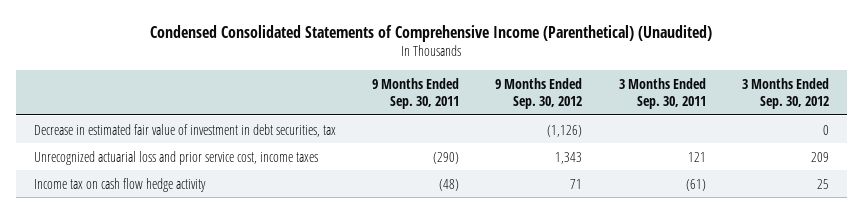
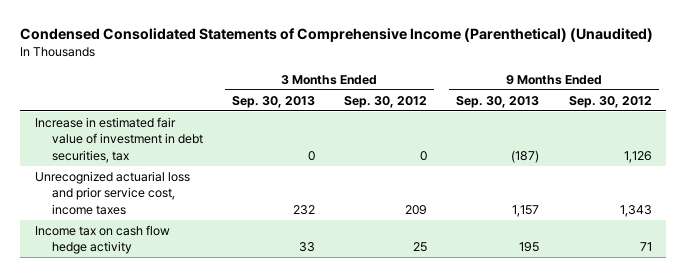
[372,77,460,110] 9 Months Ended Sep. 30, 2011 -> none
[618,77,706,110] 3 Months Ended Sep. 30, 2011 -> none
none -> [231,95,315,108] Sep. 30, 2013
none -> [456,95,540,108] Sep. 30, 2013
[33,123,336,137] Decrease in estimated fair value of investment in debt securities, tax -> [34,116,203,163] Increase in estimated fair value of investment in debt securities, tax
[547,124,583,137] (1,126) -> [623,150,652,163] 1,126

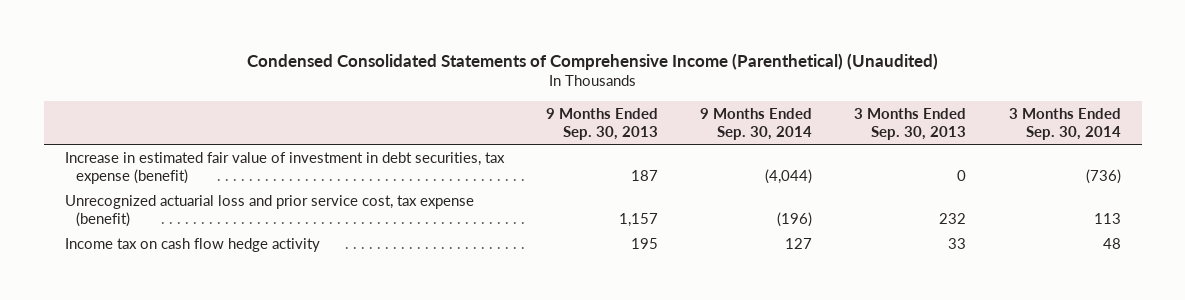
[344,95,428,108] Sep. 30, 2012 -> none
[568,95,652,108] Sep. 30, 2012 -> none
none -> [700,108,813,141] 9 Months Ended Sep. 30, 2014
none -> [1008,108,1121,141] 3 Months Ended Sep. 30, 2014
[34,116,203,163] Increase in estimated fair value of investment in debt securities, tax -> [64,151,505,185] Increase in estimated fair value of investment in debt securities, tax expense (benefit)
[511,149,540,163] (187) -> [630,170,658,182] 187
[34,170,190,215] Unrecognized actuarial loss and prior service cost, income taxes -> [64,194,474,228] Unrecognized actuarial loss and prior service cost, tax expense (benefit)

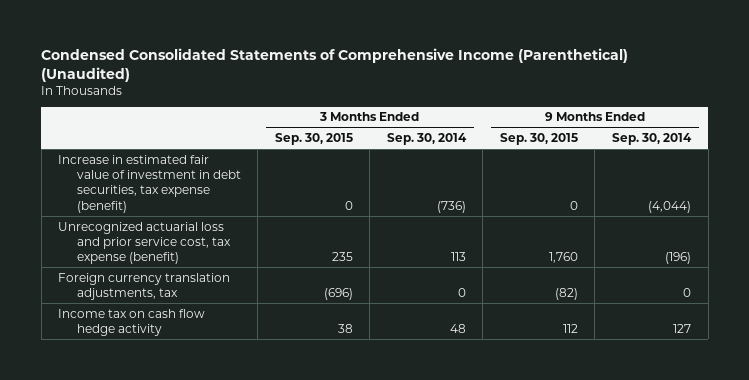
[545,108,658,141] 9 Months Ended Sep. 30, 2013 -> none
[854,108,967,141] 3 Months Ended Sep. 30, 2013 -> none
none -> [274,132,353,145] Sep. 30, 2015
none -> [499,132,578,145] Sep. 30, 2015
none -> [58,272,231,300] Foreign currency translation adjustments, tax

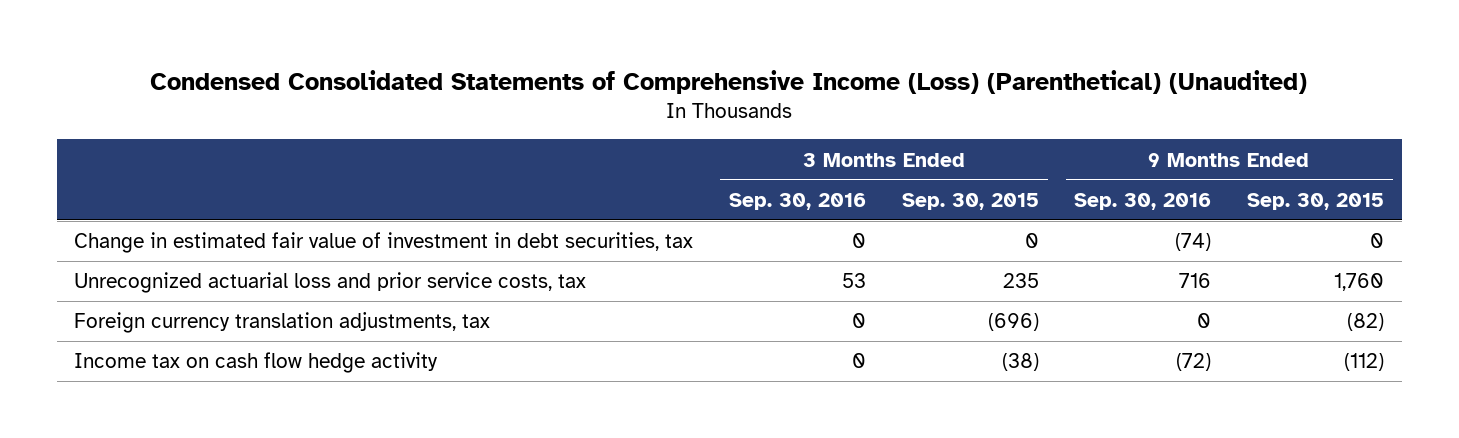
[41,47,629,82] Condensed Consolidated Statements of Comprehensive Income (Parenthetical) (Unaudited) -> [150,69,1308,94] Condensed Consolidated Statements of Comprehensive Income (Loss) (Parenthetical) (Unaudited)
[386,132,467,145] Sep. 30, 2014 -> none
[611,132,692,145] Sep. 30, 2014 -> none
none -> [729,192,867,210] Sep. 30, 2016
none -> [1074,192,1212,210] Sep. 30, 2016
[58,154,241,213] Increase in estimated fair value of investment in debt securities, tax expense (benefit) -> [74,232,694,254] Change in estimated fair value of investment in debt securities, tax
[58,221,231,265] Unrecognized actuarial loss and prior service cost, tax expense (benefit) -> [74,272,587,294] Unrecognized actuarial loss and prior service costs, tax
[337,323,353,333] 38 -> [1001,353,1039,372] (38)
[562,323,578,333] 112 -> [1344,353,1385,372] (112)

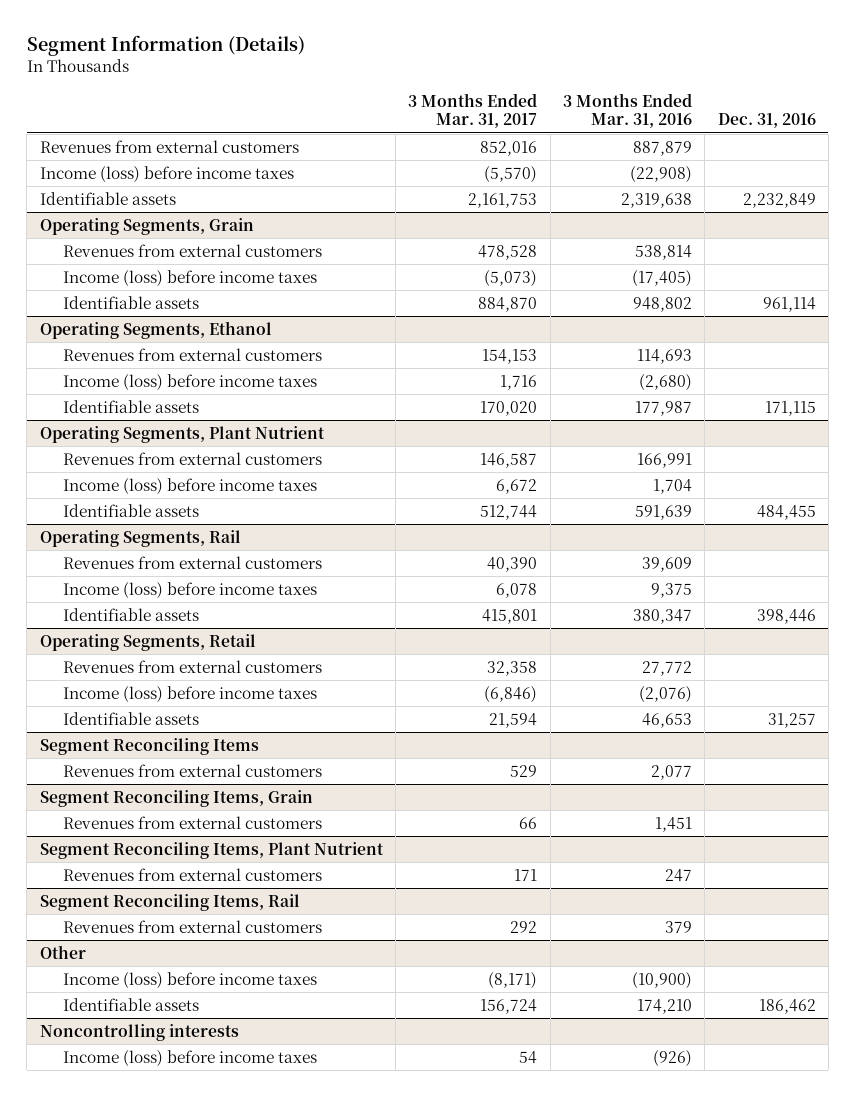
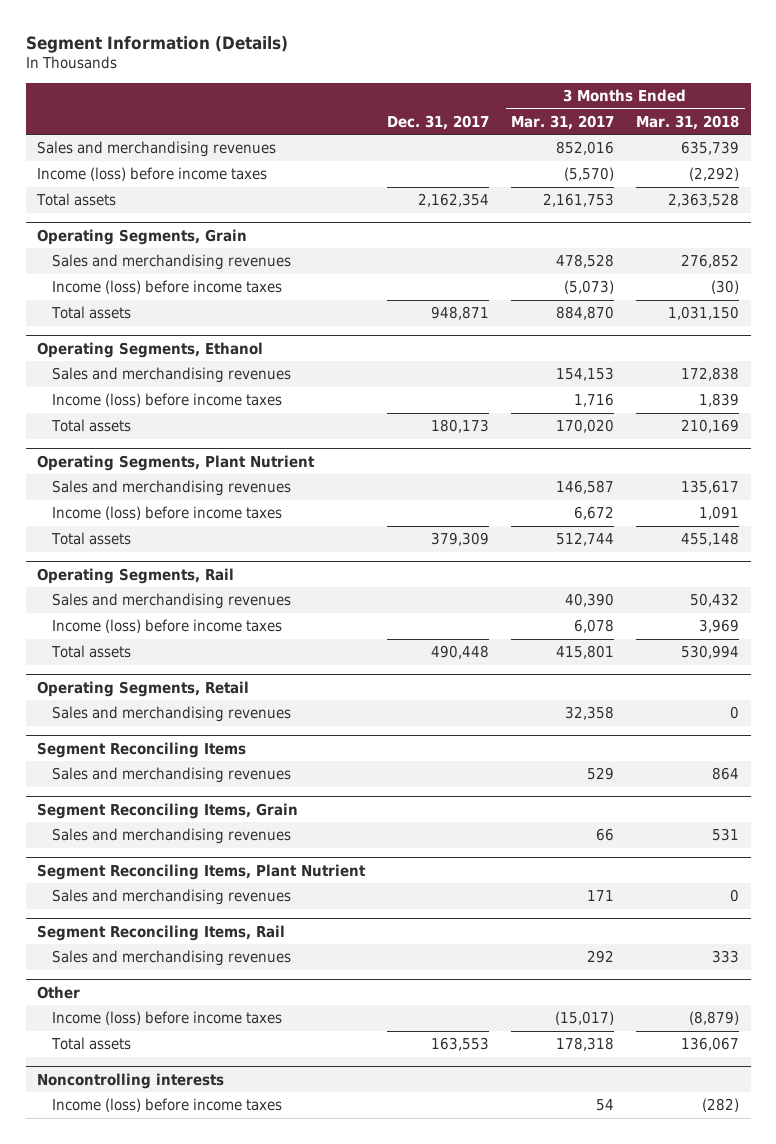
[563,92,693,129] 3 Months Ended Mar. 31, 2016 -> none
[717,113,816,129] Dec. 31, 2016 -> none
none -> [387,114,490,130] Dec. 31, 2017
none -> [636,114,740,130] Mar. 31, 2018
[39,139,299,153] Revenues from external customers -> [36,141,276,158] Sales and merchandising revenues
[39,191,176,205] Identifiable assets -> [35,193,116,207] Total assets
[63,243,323,257] Revenues from external customers -> [52,254,292,271] Sales and merchandising revenues
[63,295,200,309] Identifiable assets -> [51,306,132,320] Total assets
[63,347,323,361] Revenues from external customers -> [52,367,292,384] Sales and merchandising revenues
[63,399,200,413] Identifiable assets -> [51,419,132,433] Total assets
[63,451,323,465] Revenues from external customers -> [52,480,292,497] Sales and merchandising revenues
[63,503,200,517] Identifiable assets -> [51,532,132,546] Total assets
[63,555,323,569] Revenues from external customers -> [52,593,292,610] Sales and merchandising revenues
[63,607,200,621] Identifiable assets -> [51,645,132,659] Total assets
[63,685,318,703] Income (loss) before income taxes -> none
[63,711,200,725] Identifiable assets -> none
[63,659,323,673] Revenues from external customers -> [52,706,292,723] Sales and merchandising revenues
[63,763,323,777] Revenues from external customers -> [52,767,292,784] Sales and merchandising revenues
[63,815,323,829] Revenues from external customers -> [52,828,292,845] Sales and merchandising revenues
[63,867,323,881] Revenues from external customers -> [52,889,292,906] Sales and merchandising revenues
[63,919,323,933] Revenues from external customers -> [52,950,292,967] Sales and merchandising revenues
[488,971,538,989] (8,171) -> [555,1011,615,1026] (15,017)
[63,997,200,1011] Identifiable assets -> [51,1037,132,1051] Total assets
[480,998,538,1014] 156,724 -> [556,1037,615,1052] 178,318

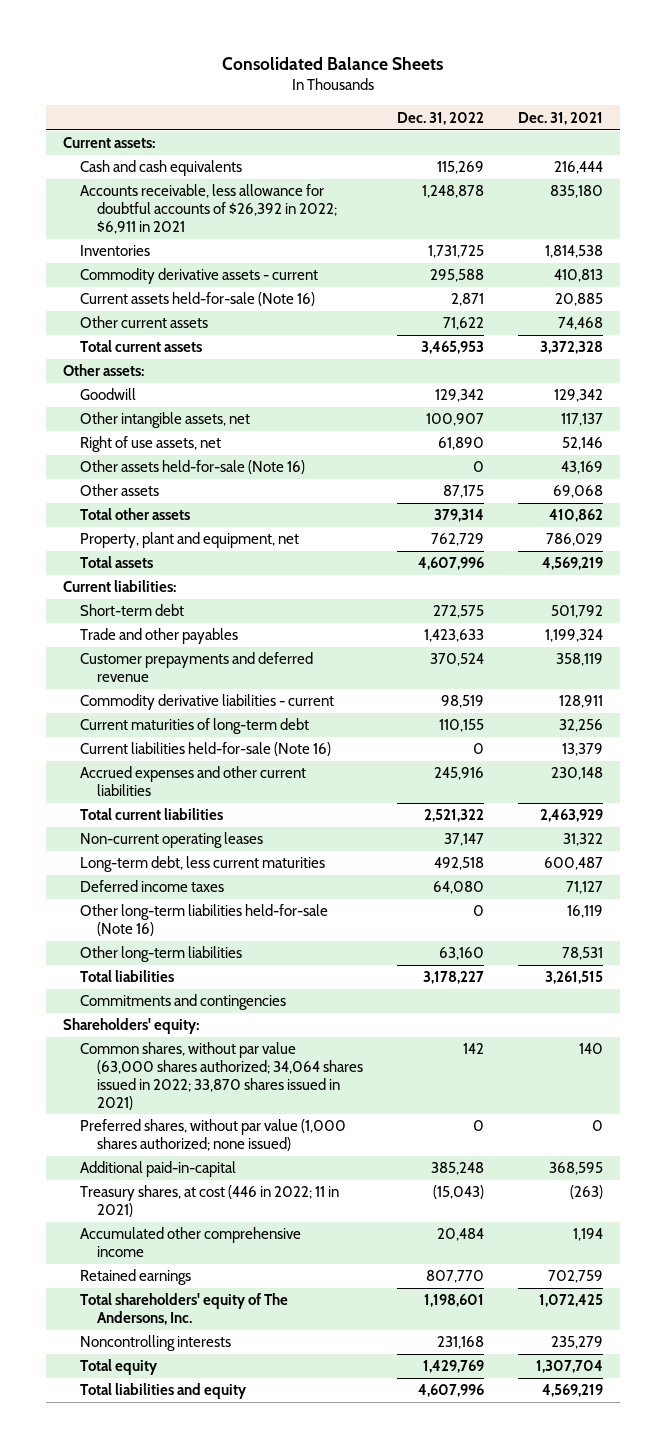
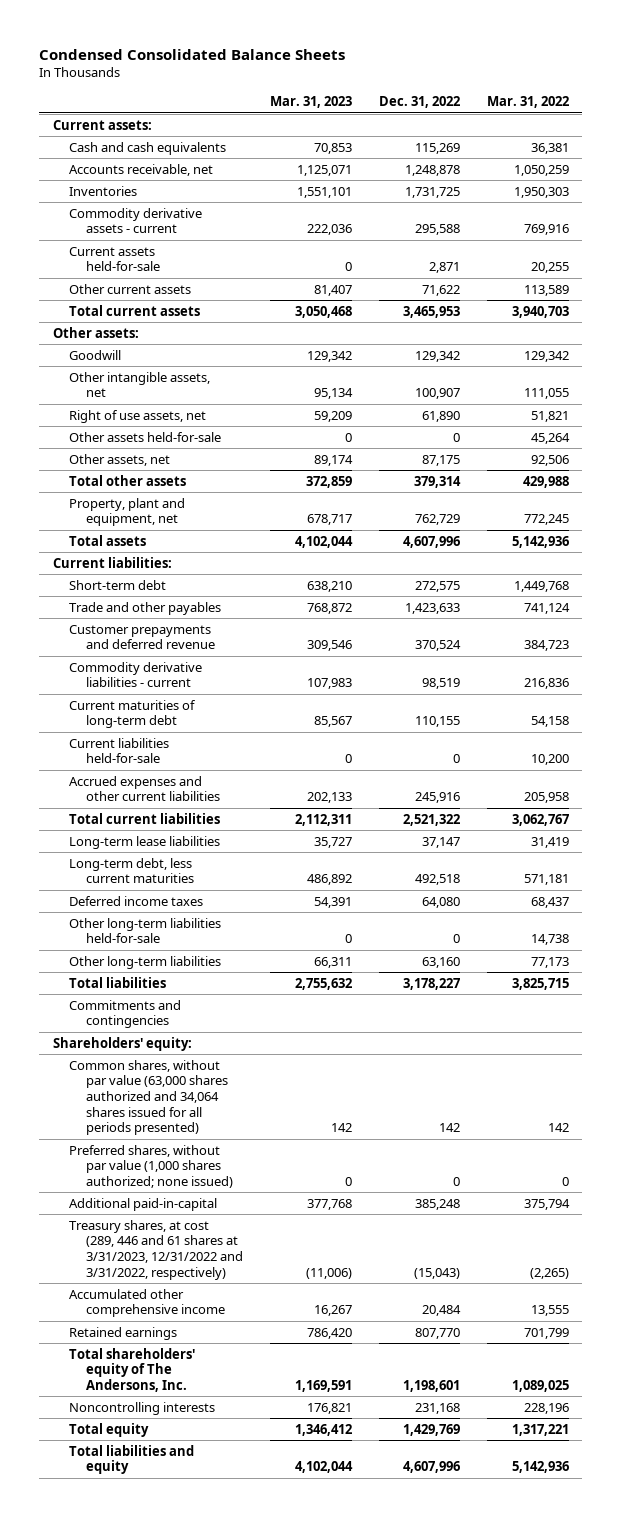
[222,56,444,70] Consolidated Balance Sheets -> [39,48,346,60] Condensed Consolidated Balance Sheets
[518,111,604,125] Dec. 31, 2021 -> none
none -> [269,96,352,109] Mar. 31, 2023
none -> [486,96,569,109] Mar. 31, 2022
[80,184,338,234] Accounts receivable, less allowance for doubtful accounts of $26,392 in 2022; $6,911 in 2021 -> [69,163,214,176] Accounts receivable, net
[80,292,316,307] Current assets held-for-sale (Note 16) -> [69,246,160,272] Current assets held-for-sale
[80,460,306,475] Other assets held-for-sale (Note 16) -> [69,431,222,442] Other assets held-for-sale
[80,484,160,497] Other assets -> [69,453,171,466] Other assets, net
[80,742,332,757] Current liabilities held-for-sale (Note 16) -> [69,737,170,764] Current liabilities held-for-sale
[80,832,264,849] Non-current operating leases -> [69,835,221,849] Long-term lease liabilities
[80,904,329,937] Other long-term liabilities held-for-sale (Note 16) -> [69,917,222,944] Other long-term liabilities held-for-sale
[80,1042,364,1110] Common shares, without par value (63,000 shares authorized; 34,064 shares issued in 2022; 33,870 shares issued in 2021) -> [69,1059,228,1136] Common shares, without par value (63,000 shares authorized and 34,064 shares issued for all periods presented)
[80,1185,340,1218] Treasury shares, at cost (446 in 2022; 11 in 2021) -> [69,1219,243,1280] Treasury shares, at cost (289, 446 and 61 shares at 3/31/2023, 12/31/2022 and 3/31/2022, respectively)

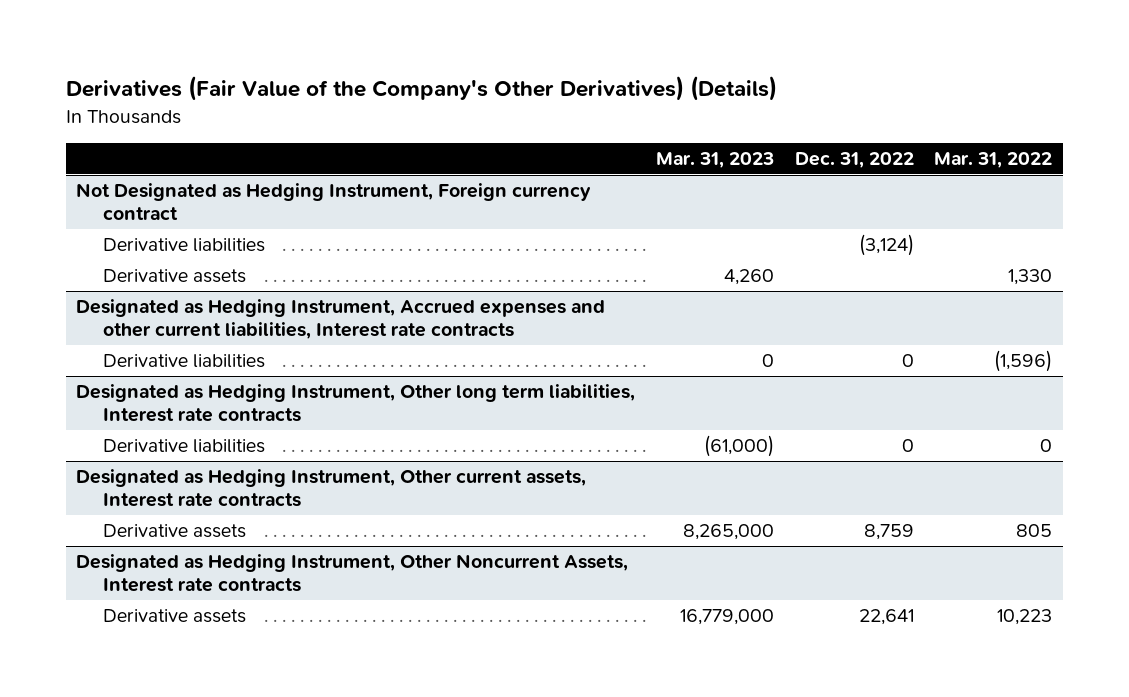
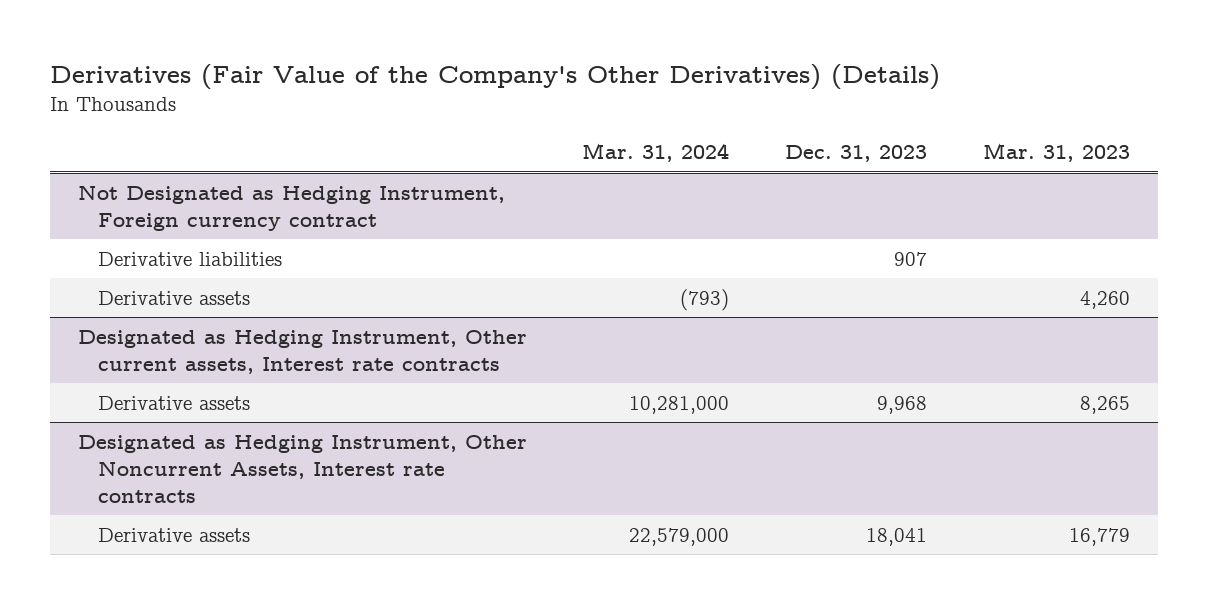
[794,151,914,168] Dec. 31, 2022 -> none
[934,151,1053,168] Mar. 31, 2022 -> none
none -> [582,143,730,163] Mar. 31, 2024
none -> [785,145,928,163] Dec. 31, 2023
[76,299,606,340] Designated as Hedging Instrument, Accrued expenses and other current liabilities, Interest rate contracts -> none
[102,354,265,369] Derivative liabilities -> none
[76,384,636,423] Designated as Hedging Instrument, Other long term liabilities, Interest rate contracts -> none
[102,439,265,454] Derivative liabilities -> none
[682,524,774,541] 8,265,000 -> [1080,395,1131,414] 8,265
[679,609,774,626] 16,779,000 -> [1069,527,1131,546] 16,779

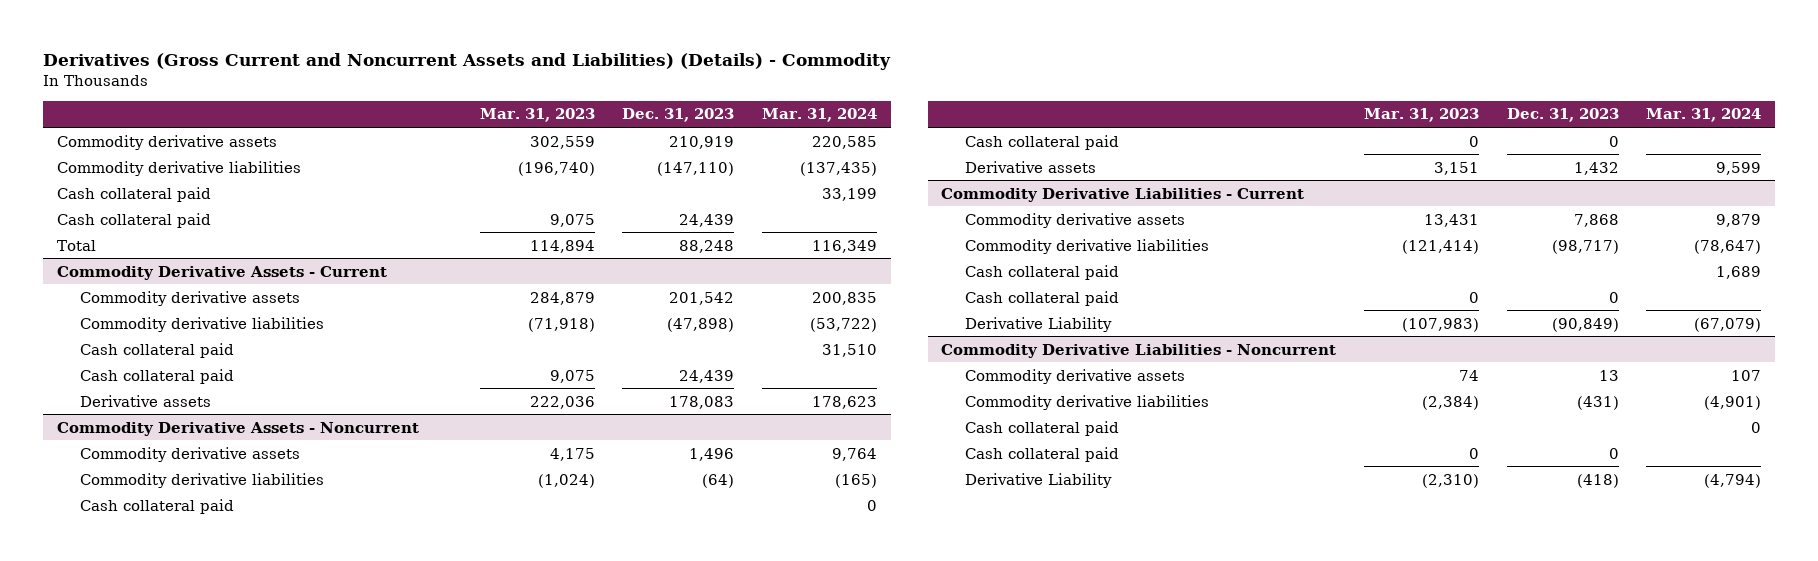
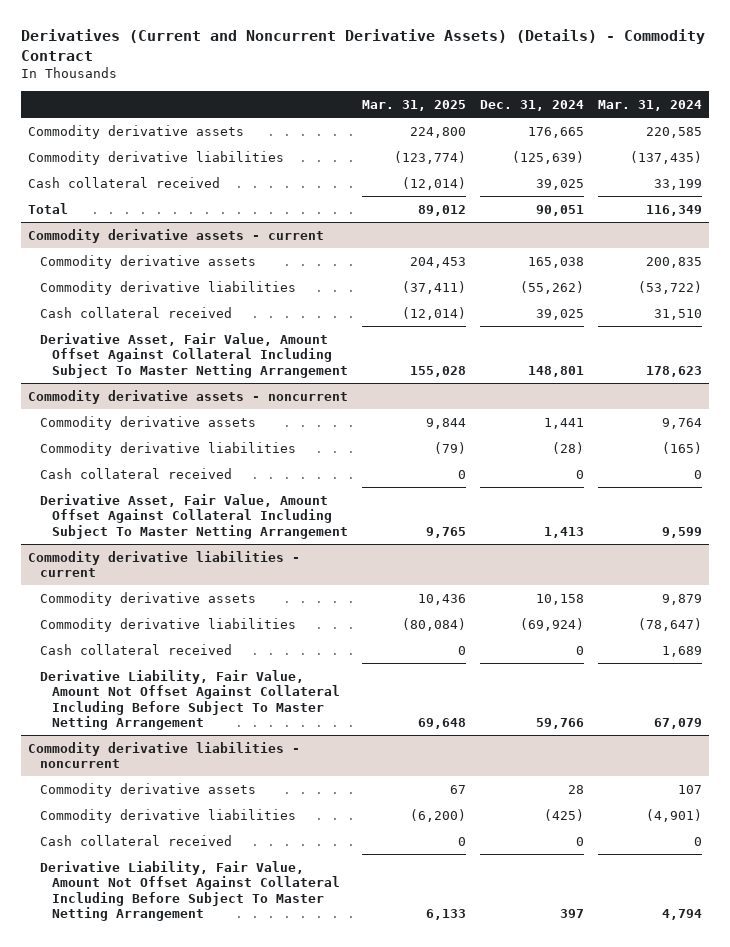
[43,53,892,71] Derivatives (Gross Current and Noncurrent Assets and Liabilities) (Details) - Commodity -> [20,28,705,61] Derivatives (Current and Noncurrent Derivative Assets) (Details) - Commodity Contract
[479,108,595,123] Mar. 31, 2023 -> none
[622,108,735,123] Dec. 31, 2023 -> none
none -> [362,100,467,112] Mar. 31, 2025
none -> [480,100,585,112] Dec. 31, 2024
[57,212,212,228] Cash collateral paid -> none
[57,186,212,202] Cash collateral paid -> [27,176,220,188] Cash collateral received
[57,265,388,280] Commodity Derivative Assets - Current -> [27,228,324,243] Commodity derivative assets - current
[80,368,235,384] Cash collateral paid -> none
[80,342,235,358] Cash collateral paid -> [39,306,232,318] Cash collateral received
[80,394,212,407] Derivative assets -> [39,332,349,378] Derivative Asset, Fair Value, Amount Offset Against Collateral Including Subject To Master Netting Arrangement
[57,421,420,436] Commodity Derivative Assets - Noncurrent -> [27,389,348,404] Commodity derivative assets - noncurrent
[964,134,1119,150] Cash collateral paid -> none
[80,498,235,514] Cash collateral paid -> [39,467,232,479] Cash collateral received
[964,160,1096,173] Derivative assets -> [39,493,349,539] Derivative Asset, Fair Value, Amount Offset Against Collateral Including Subject To Master Netting Arrangement
[941,187,1305,202] Commodity Derivative Liabilities - Current -> [27,550,300,578] Commodity derivative liabilities - current
[964,290,1119,306] Cash collateral paid -> none
[964,316,1112,332] Derivative Liability -> none
[964,264,1119,280] Cash collateral paid -> [39,643,232,655] Cash collateral received
none -> [39,669,341,731] Derivative Liability, Fair Value, Amount Not Offset Against Collateral Including Before Subject To Master Netting Arrangement
[941,343,1337,358] Commodity Derivative Liabilities - Noncurrent -> [27,741,300,769] Commodity derivative liabilities - noncurrent
[964,446,1119,462] Cash collateral paid -> none
[964,472,1112,488] Derivative Liability -> none
[964,420,1119,436] Cash collateral paid -> [39,834,232,846] Cash collateral received
none -> [39,860,341,922] Derivative Liability, Fair Value, Amount Not Offset Against Collateral Including Before Subject To Master Netting Arrangement

